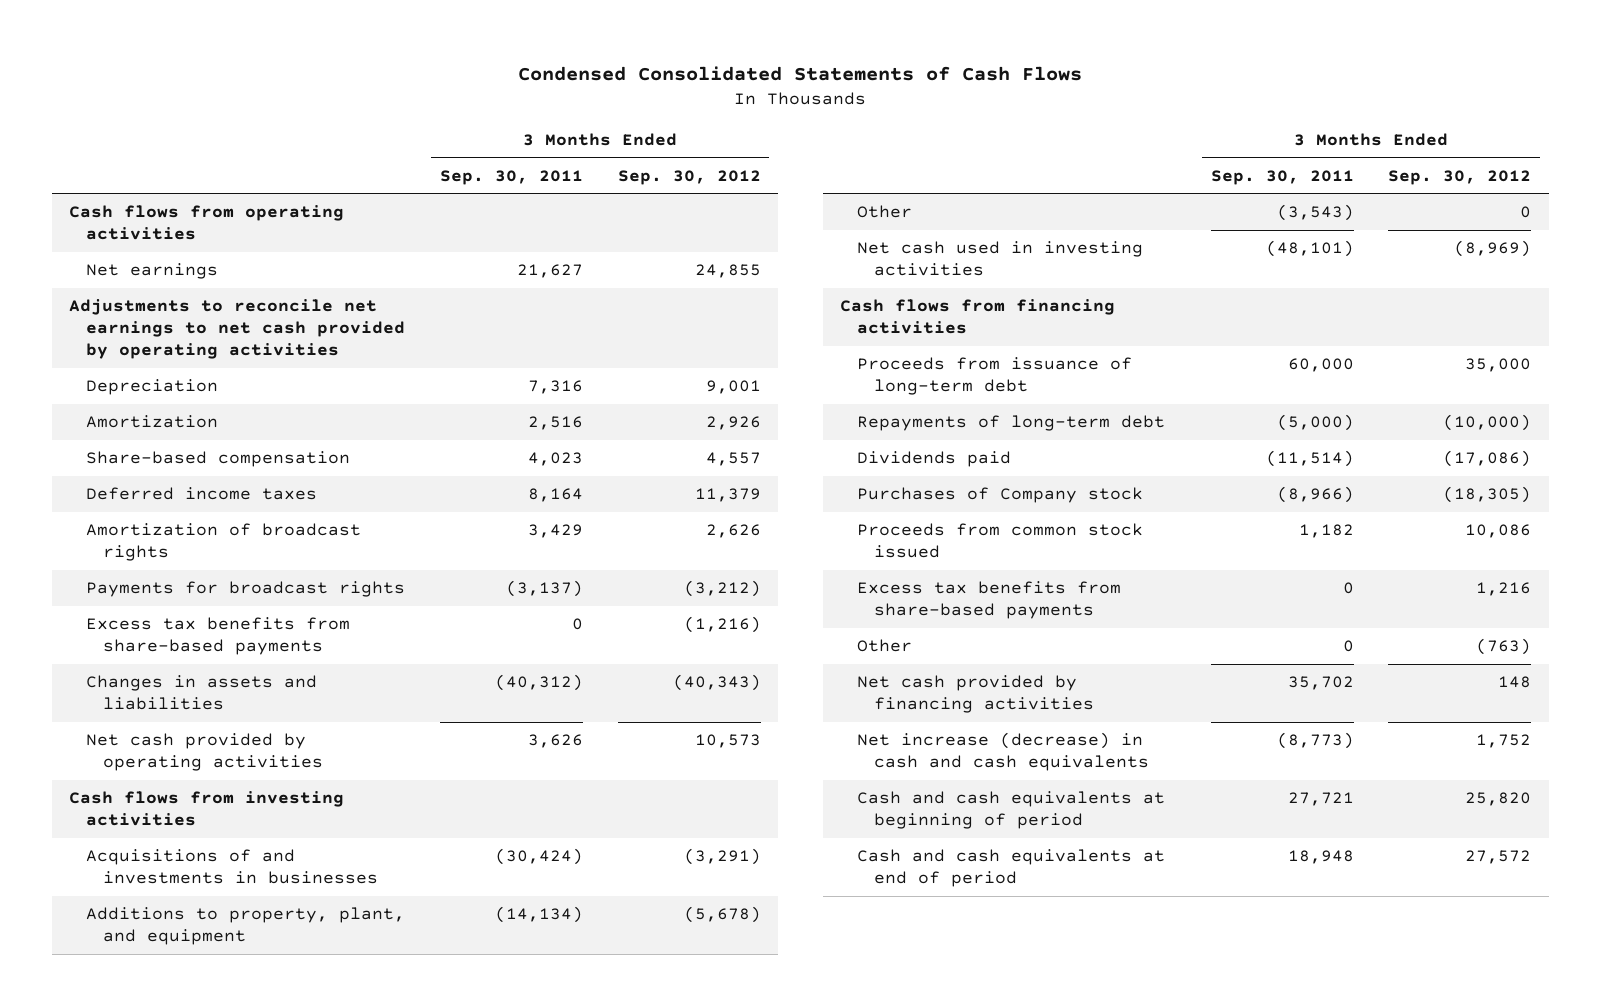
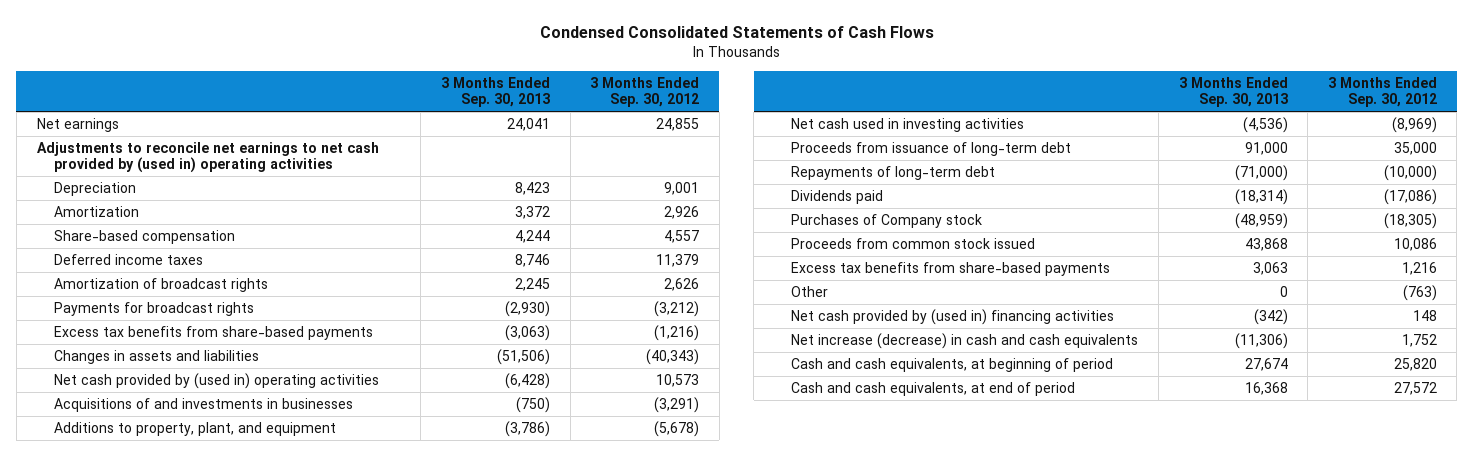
[439,169,583,185] Sep. 30, 2011 -> none
none -> [441,76,551,107] 3 Months Ended Sep. 30, 2013
[69,205,345,241] Cash flows from operating activities -> none
[69,299,406,360] Adjustments to reconcile net earnings to net cash provided by operating activities -> [36,142,379,174] Adjustments to reconcile net earnings to net cash provided by (used in) operating activities
[69,791,345,827] Cash flows from investing activities -> none
[86,733,324,772] Net cash provided by operating activities -> [53,373,379,390] Net cash provided by (used in) operating activities
[856,205,912,219] Other -> none
[839,299,1115,335] Cash flows from financing activities -> none
[856,675,1094,714] Net cash provided by financing activities -> [791,309,1115,326] Net cash provided by (used in) financing activities
[856,791,1165,830] Cash and cash equivalents at beginning of period -> [791,358,1114,373] Cash and cash equivalents, at beginning of period
[856,849,1165,888] Cash and cash equivalents at end of period -> [791,382,1076,397] Cash and cash equivalents, at end of period

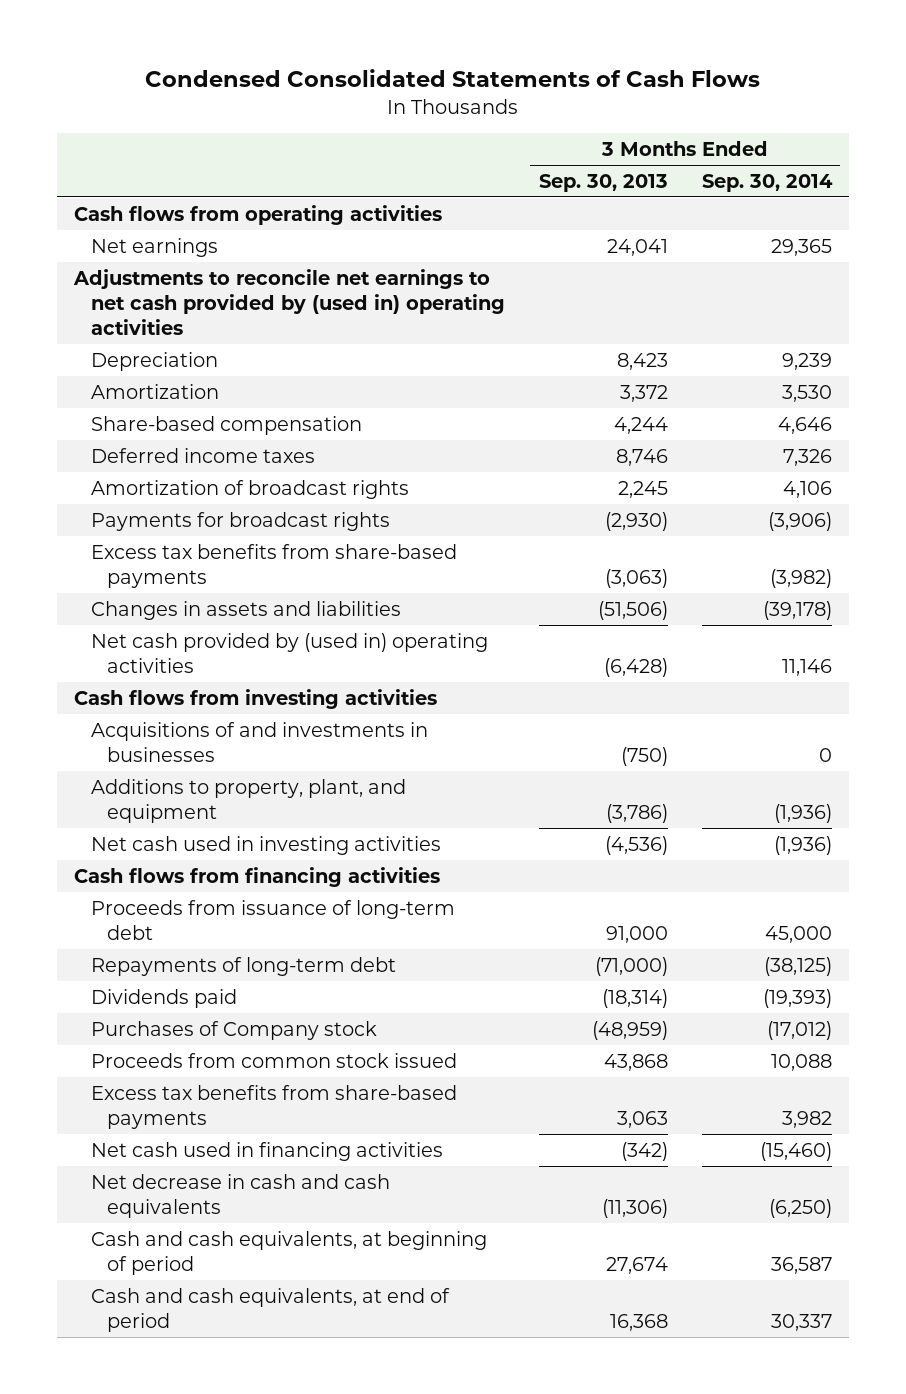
[590,76,700,107] 3 Months Ended Sep. 30, 2012 -> none
none -> [701,173,833,192] Sep. 30, 2014
none -> [73,204,442,225] Cash flows from operating activities
none -> [73,688,437,709] Cash flows from investing activities
none -> [73,866,440,887] Cash flows from financing activities
[791,286,829,298] Other -> none
[791,309,1115,326] Net cash provided by (used in) financing activities -> [90,1141,443,1161] Net cash used in financing activities
[791,333,1139,350] Net increase (decrease) in cash and cash equivalents -> [90,1173,390,1218] Net decrease in cash and cash equivalents

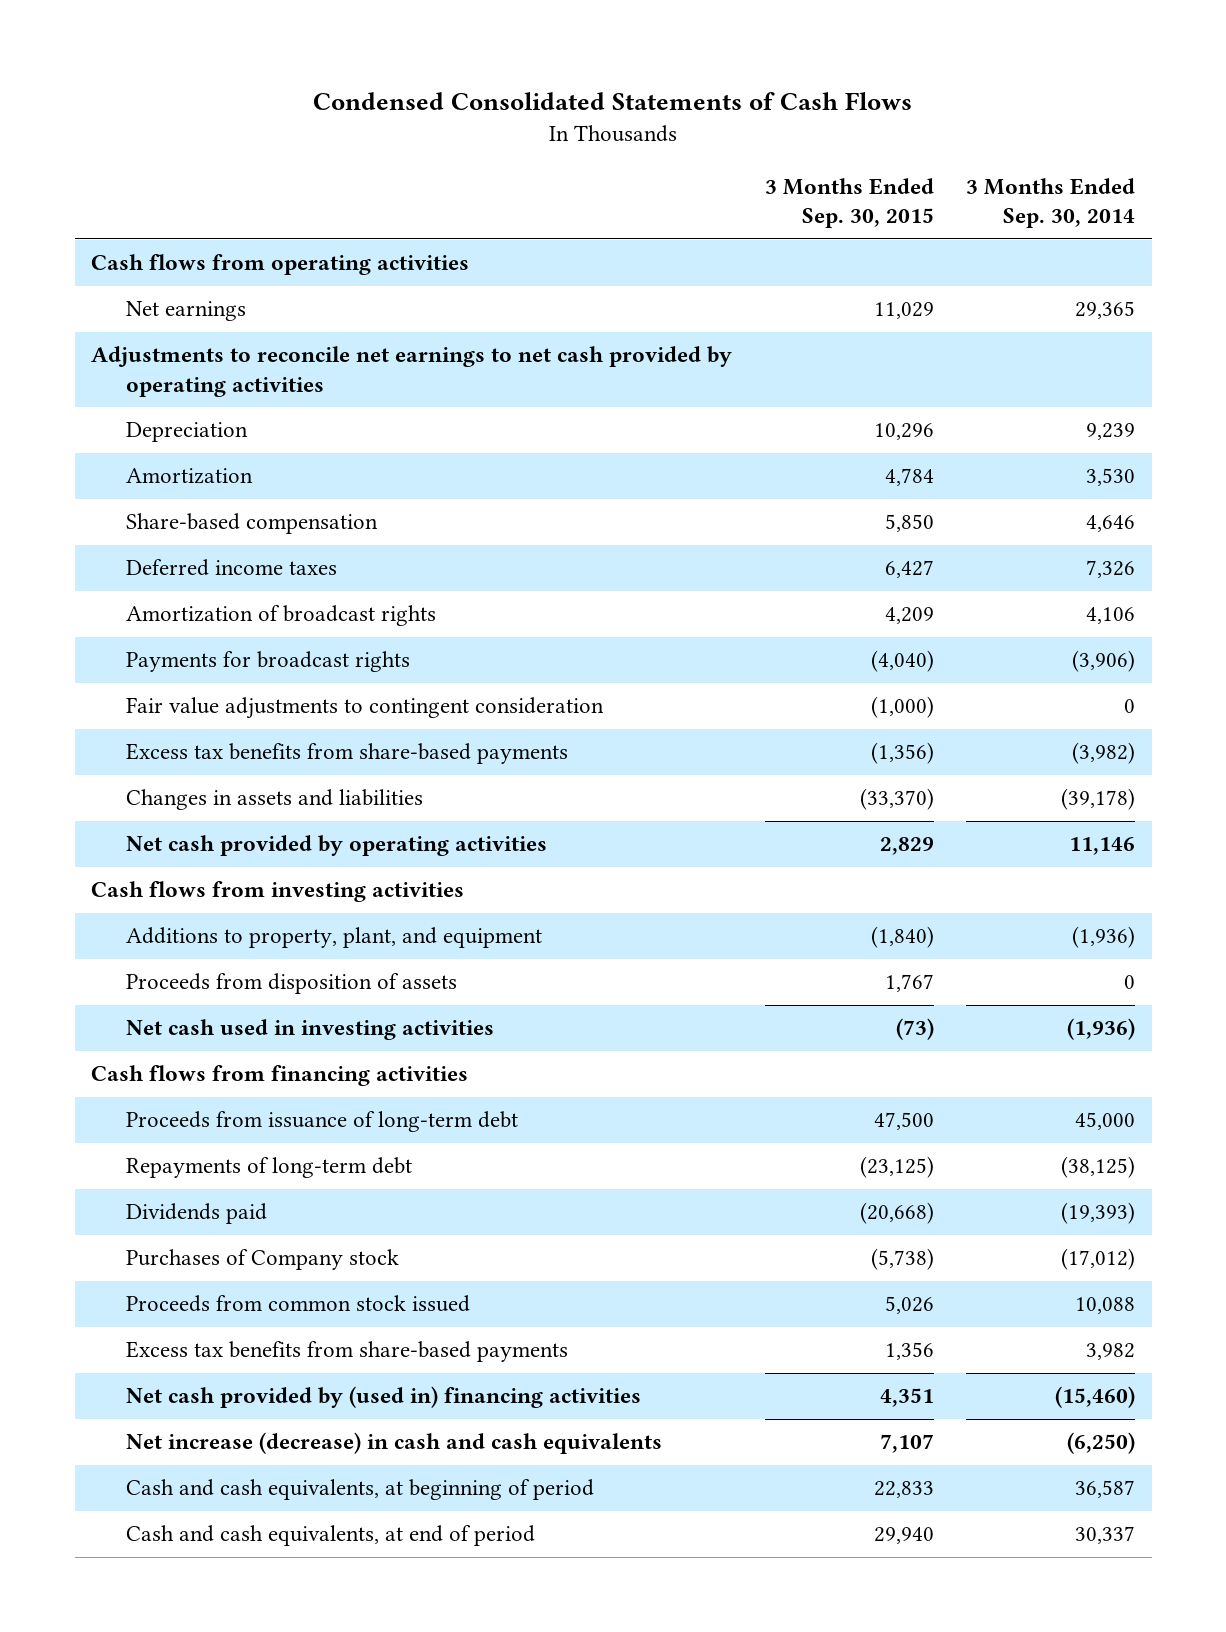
[538,173,668,192] Sep. 30, 2013 -> none
none -> [764,177,934,229] 3 Months Ended Sep. 30, 2015
[72,268,505,336] Adjustments to reconcile net earnings to net cash provided by (used in) operating activities -> [90,346,732,397] Adjustments to reconcile net earnings to net cash provided by operating activities
none -> [126,697,605,720] Fair value adjustments to contingent consideration
[90,632,488,673] Net cash provided by (used in) operating activities -> [126,835,548,857] Net cash provided by operating activities
[90,721,428,762] Acquisitions of and investments in businesses -> none
none -> [126,973,458,995] Proceeds from disposition of assets
[90,1141,443,1161] Net cash used in financing activities -> [126,1386,642,1409] Net cash provided by (used in) financing activities
[90,1173,390,1218] Net decrease in cash and cash equivalents -> [126,1432,663,1455] Net increase (decrease) in cash and cash equivalents

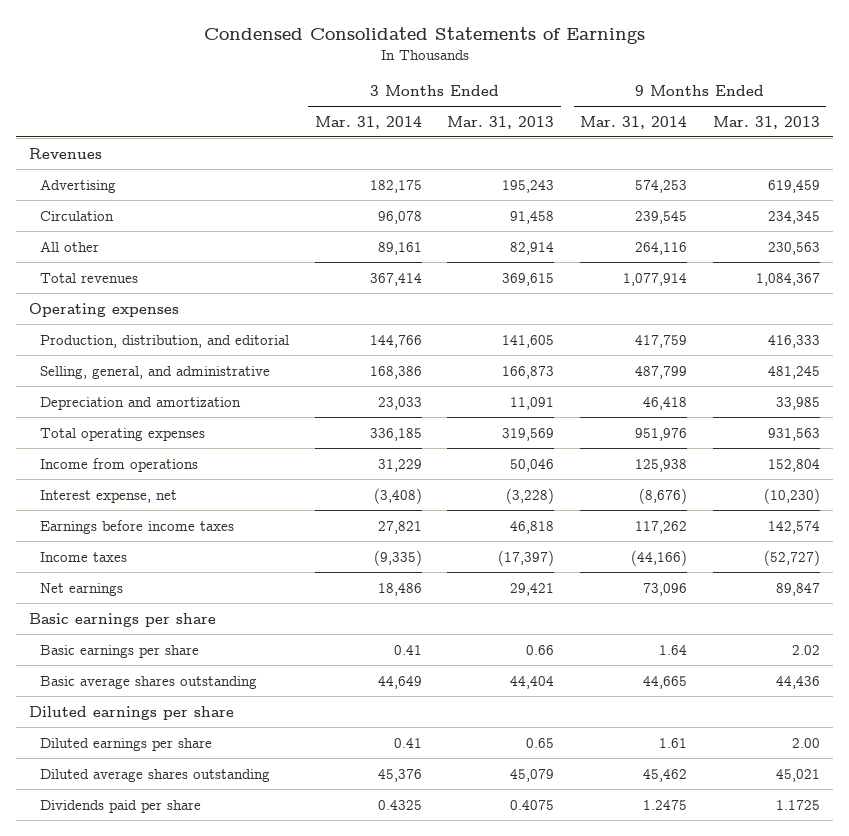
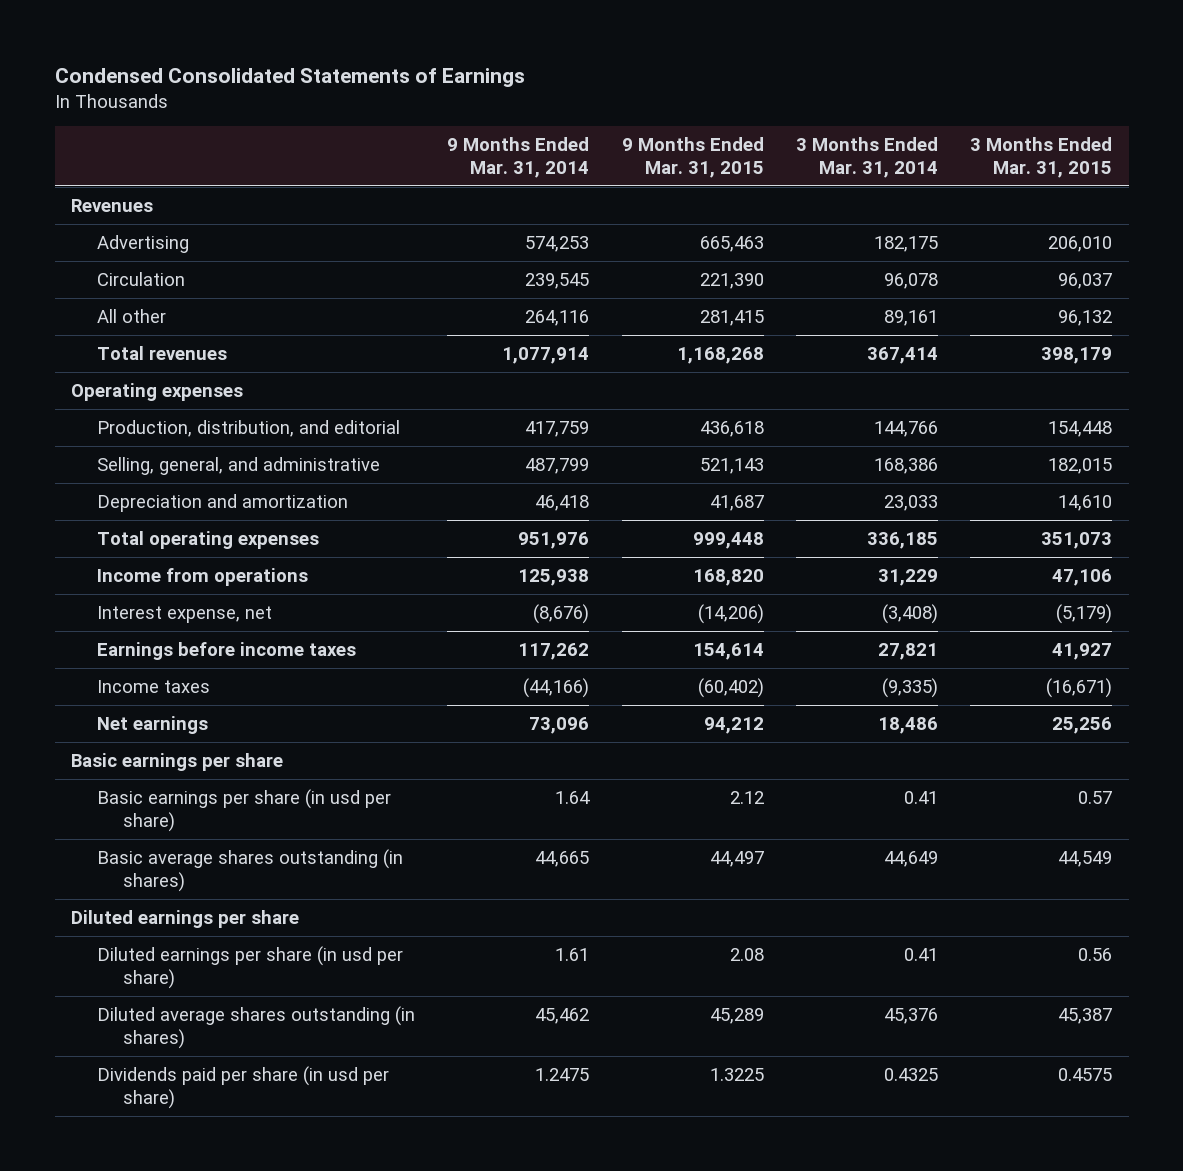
[447,115,555,129] Mar. 31, 2013 -> none
[713,115,821,129] Mar. 31, 2013 -> none
none -> [621,136,764,179] 9 Months Ended Mar. 31, 2015
none -> [970,136,1113,179] 3 Months Ended Mar. 31, 2015
[39,644,199,658] Basic earnings per share -> [96,788,391,833] Basic earnings per share (in usd per share)
[39,675,257,689] Basic average shares outstanding -> [96,848,403,893] Basic average shares outstanding (in shares)
[39,737,212,751] Diluted earnings per share -> [96,945,403,990] Diluted earnings per share (in usd per share)
[39,768,270,782] Diluted average shares outstanding -> [96,1005,415,1050] Diluted average shares outstanding (in shares)
[39,799,201,813] Dividends paid per share -> [96,1065,389,1110] Dividends paid per share (in usd per share)

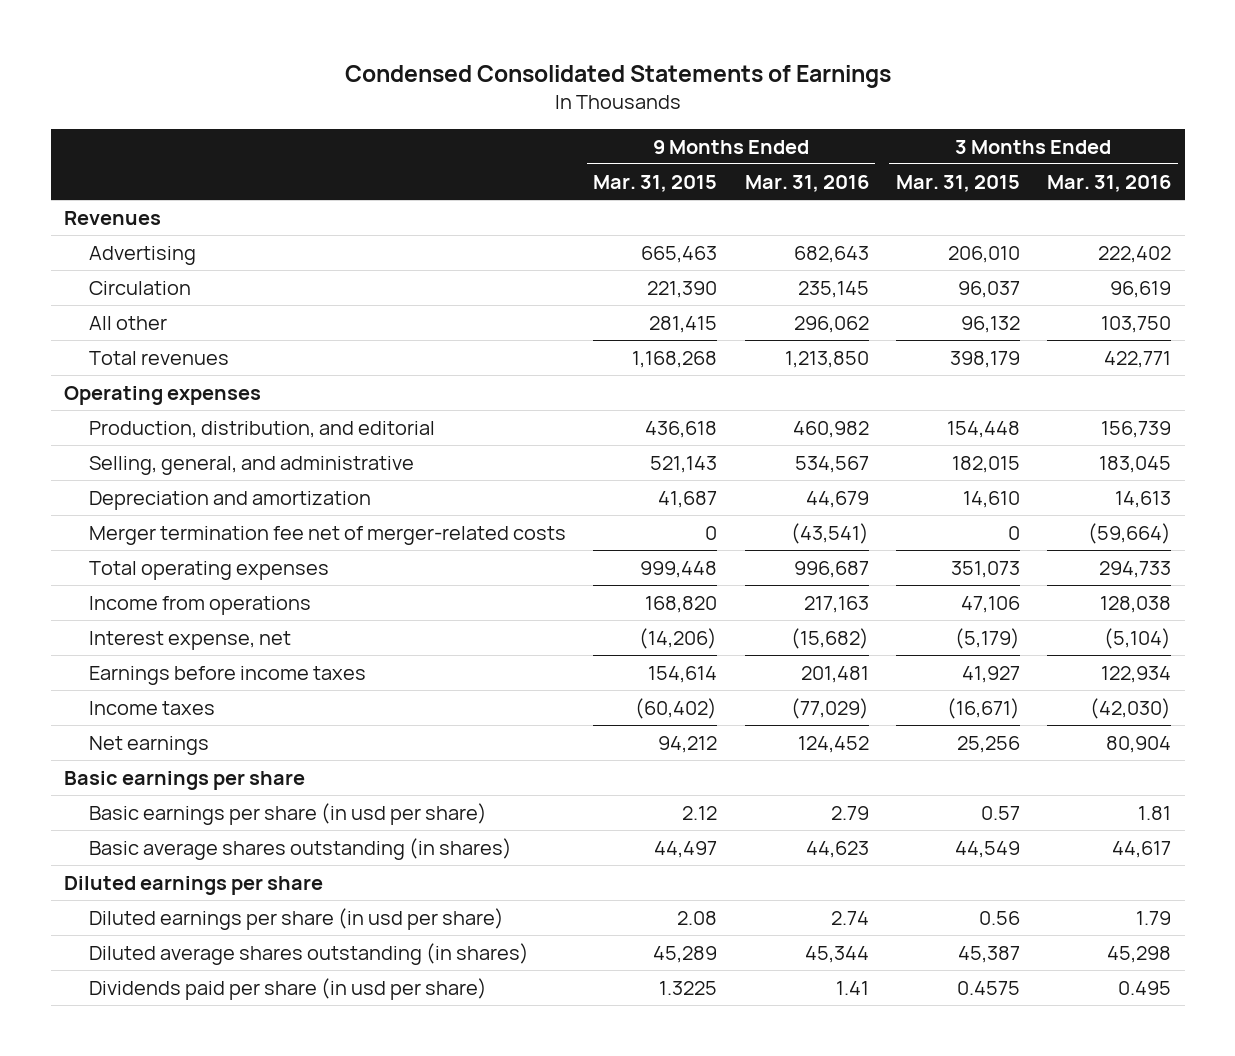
[447,136,590,179] 9 Months Ended Mar. 31, 2014 -> none
[796,136,939,179] 3 Months Ended Mar. 31, 2014 -> none
none -> [744,174,869,192] Mar. 31, 2016
none -> [1047,174,1172,192] Mar. 31, 2016
none -> [89,525,567,545] Merger termination fee net of merger-related costs

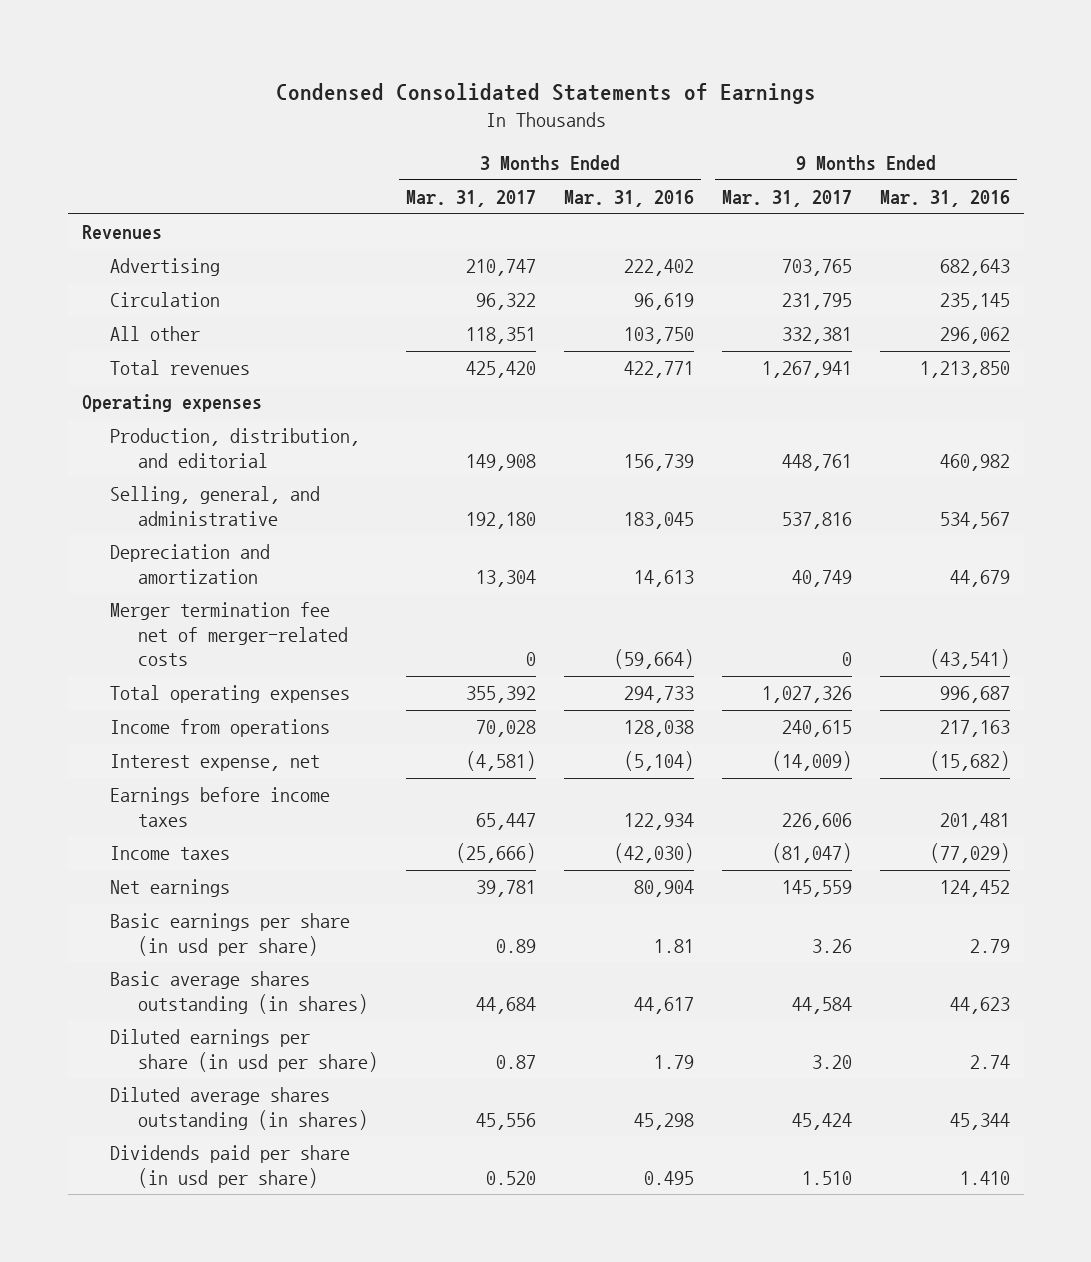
[593,174,718,192] Mar. 31, 2015 -> none
[895,174,1020,192] Mar. 31, 2015 -> none
none -> [405,190,536,208] Mar. 31, 2017
none -> [721,190,852,208] Mar. 31, 2017
[64,770,306,790] Basic earnings per share -> none
[64,875,324,895] Diluted earnings per share -> none
[835,980,869,995] 1.41 -> [959,1170,1010,1185] 1.410

